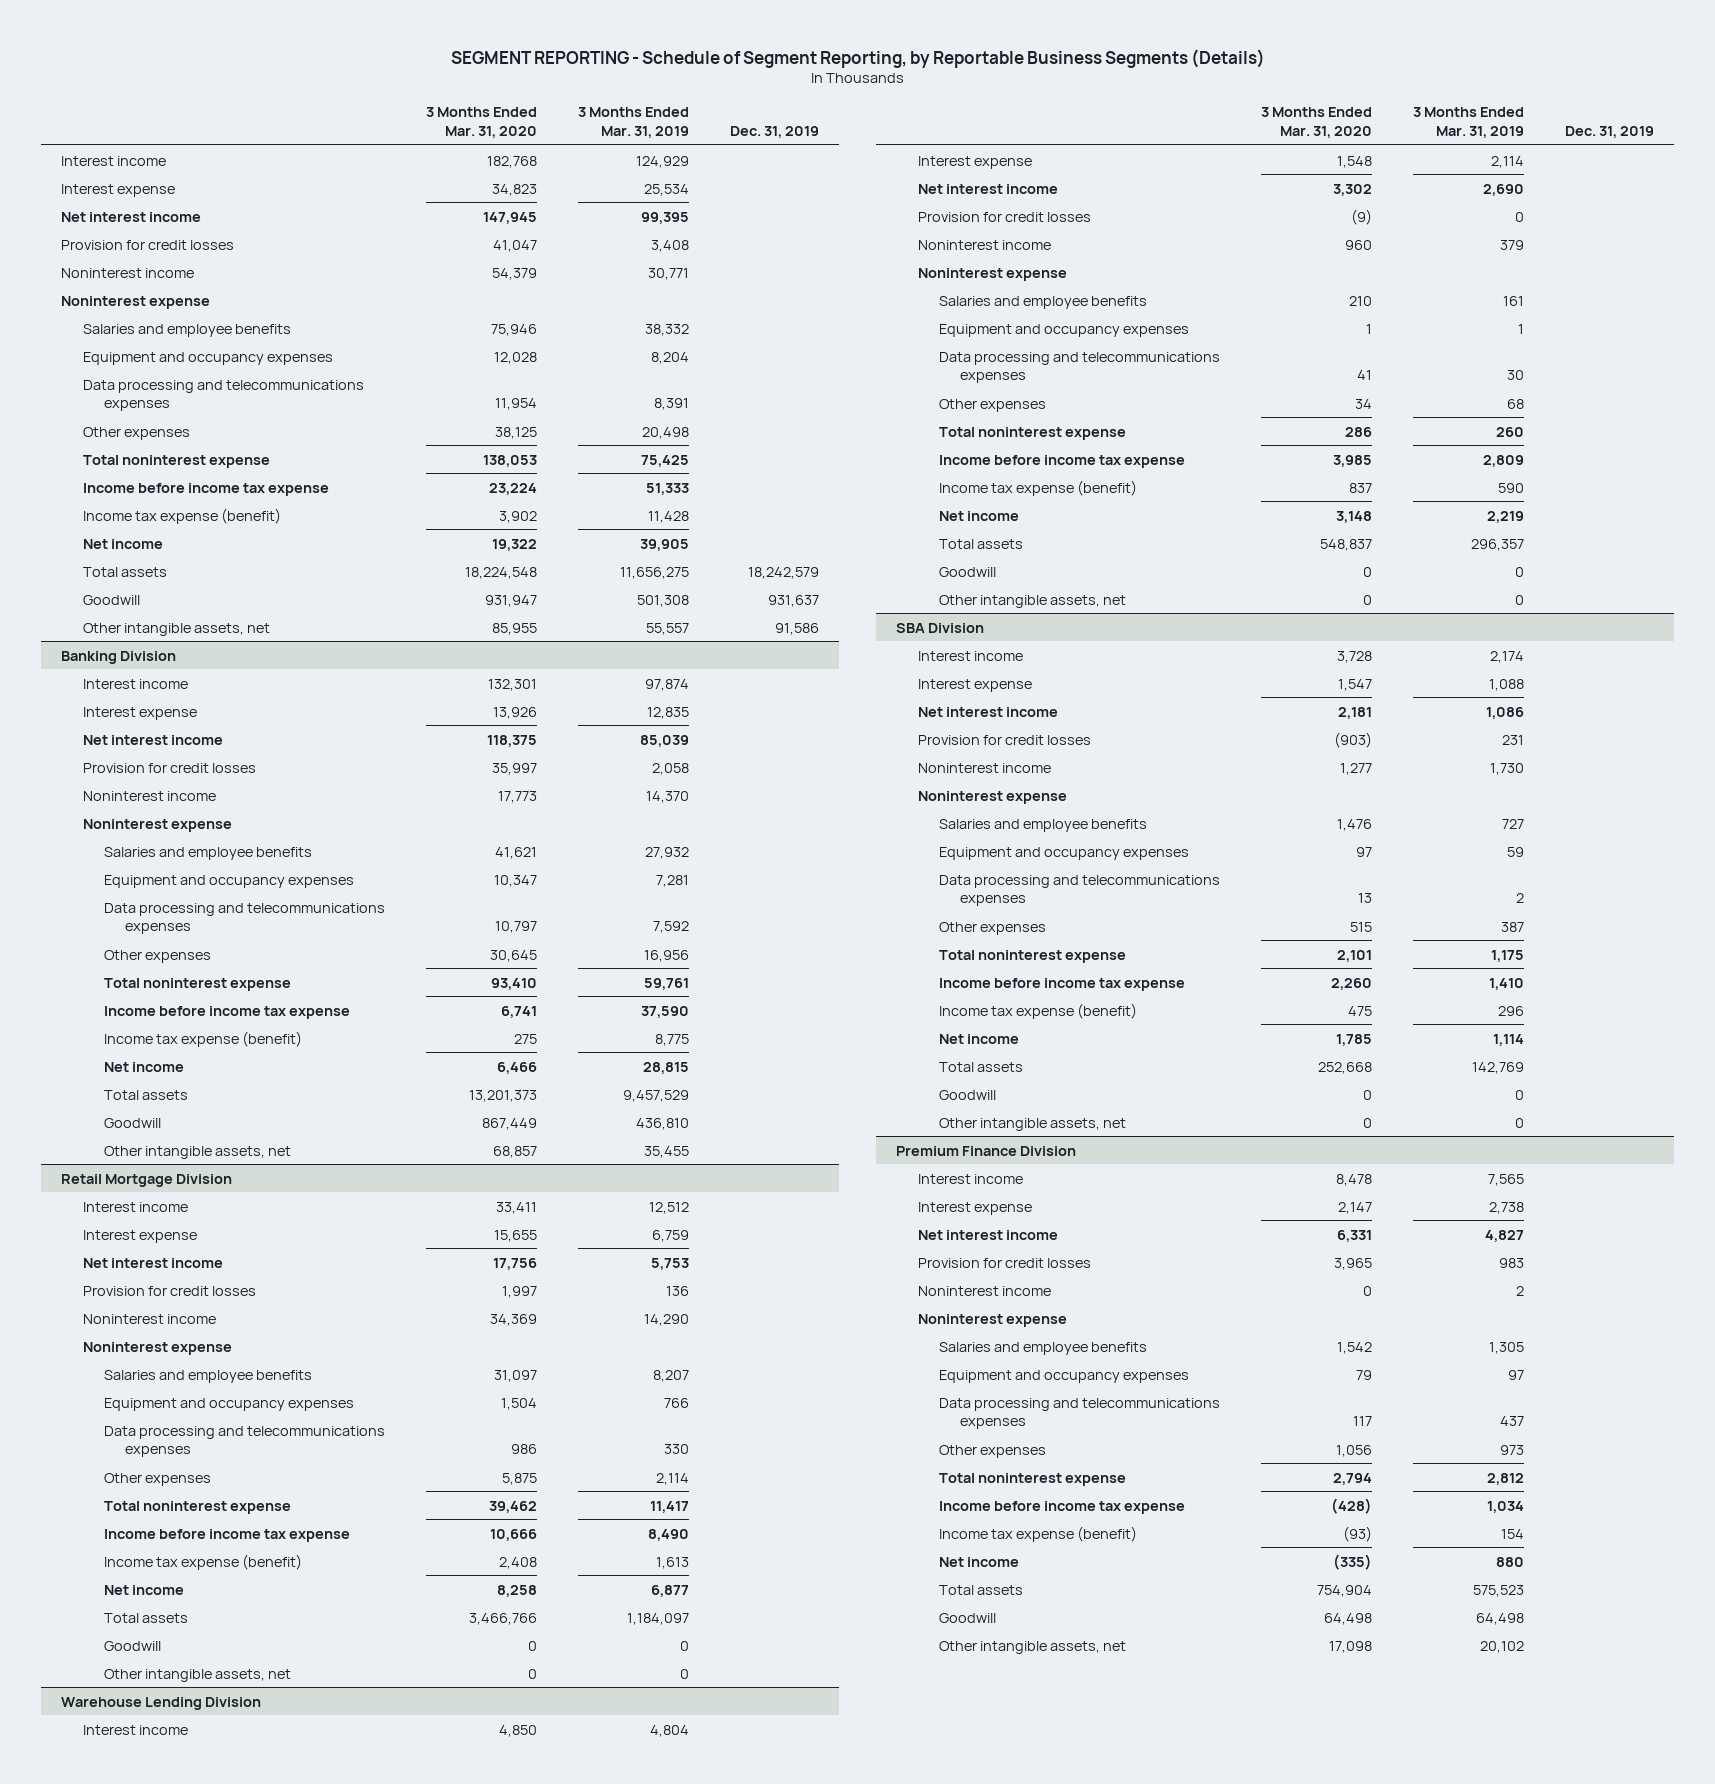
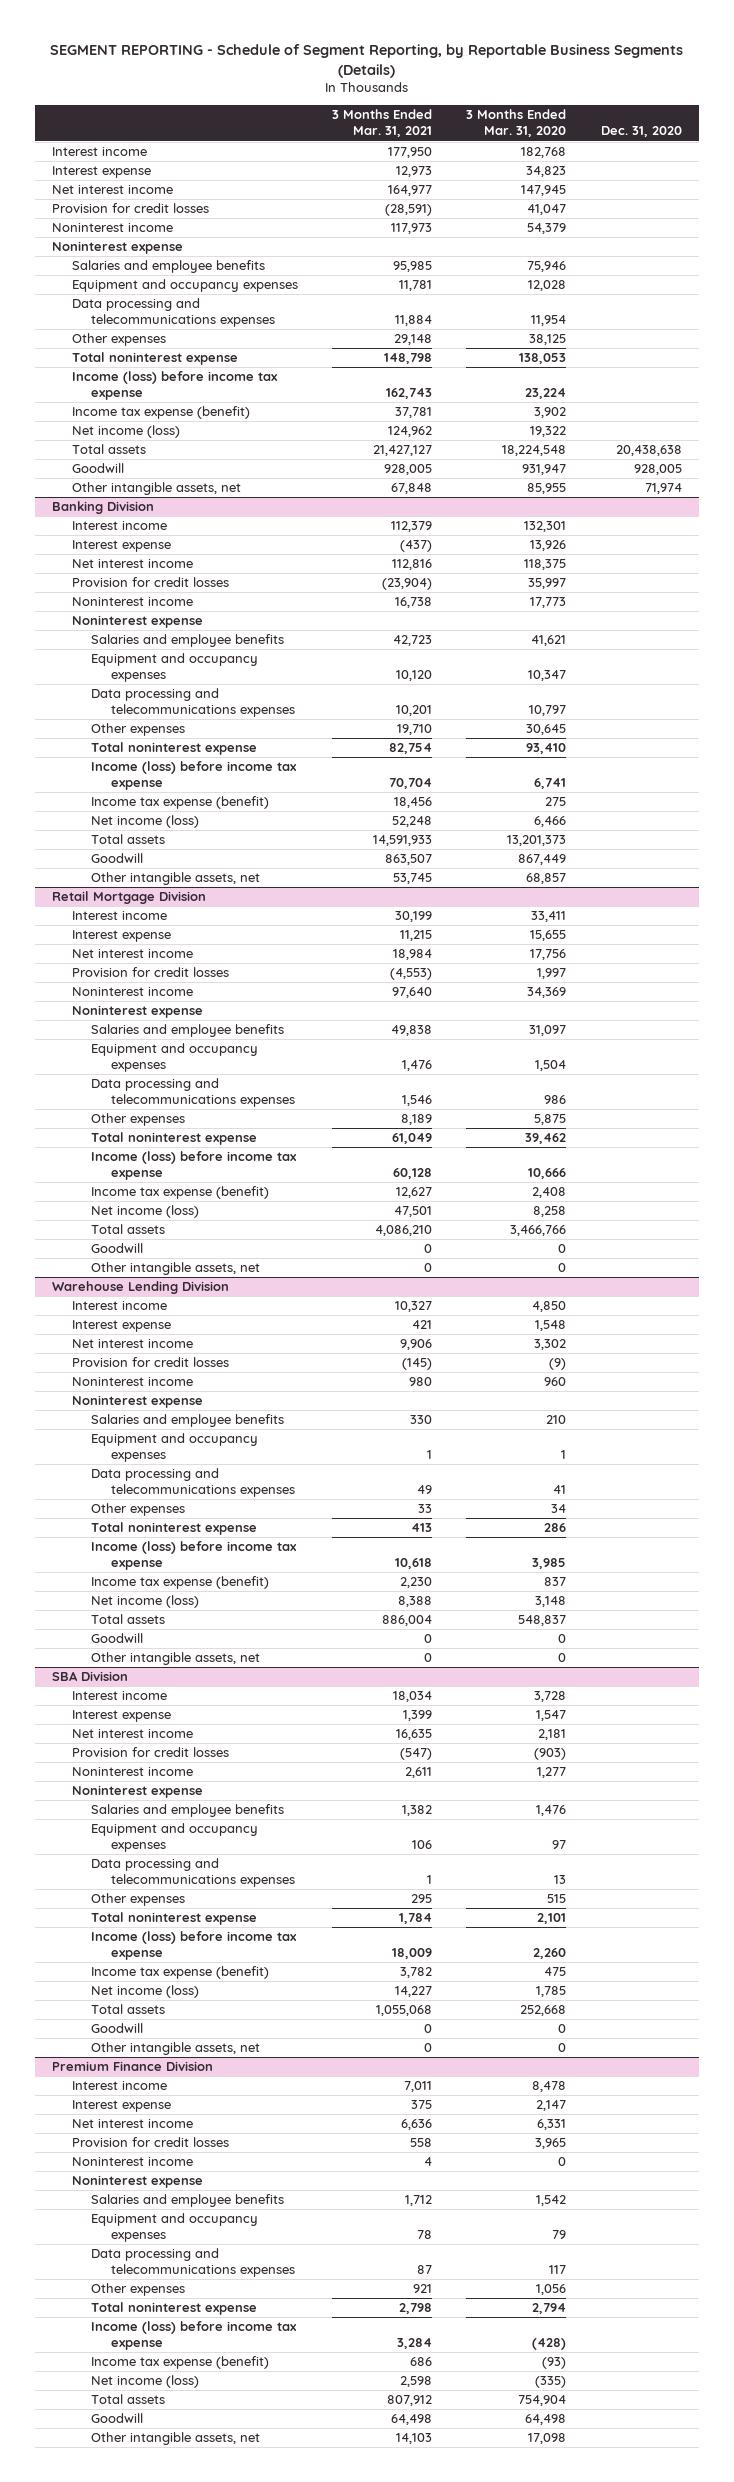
[577,107,689,139] 3 Months Ended Mar. 31, 2019 -> none
[729,126,819,139] Dec. 31, 2019 -> none
none -> [332,109,433,138] 3 Months Ended Mar. 31, 2021
none -> [600,126,682,138] Dec. 31, 2020
[82,482,329,496] Income before income tax expense -> [71,371,278,401] Income (loss) before income tax expense
[82,538,163,549] Net income -> [71,425,180,439] Net income (loss)
[103,1005,350,1019] Income before income tax expense -> [91,761,298,791] Income (loss) before income tax expense
[103,1061,184,1072] Net income -> [91,815,200,829] Net income (loss)
[103,1528,350,1542] Income before income tax expense -> [91,1151,298,1181] Income (loss) before income tax expense
[103,1584,184,1595] Net income -> [91,1205,200,1219] Net income (loss)
[938,454,1185,468] Income before income tax expense -> [91,1541,298,1571] Income (loss) before income tax expense
[938,510,1019,521] Net income -> [91,1595,200,1609] Net income (loss)
[938,977,1185,991] Income before income tax expense -> [91,1931,298,1961] Income (loss) before income tax expense
[938,1033,1019,1044] Net income -> [91,1985,200,1999] Net income (loss)
[938,1500,1185,1514] Income before income tax expense -> [91,2321,298,2351] Income (loss) before income tax expense
[938,1556,1019,1567] Net income -> [91,2375,200,2389] Net income (loss)

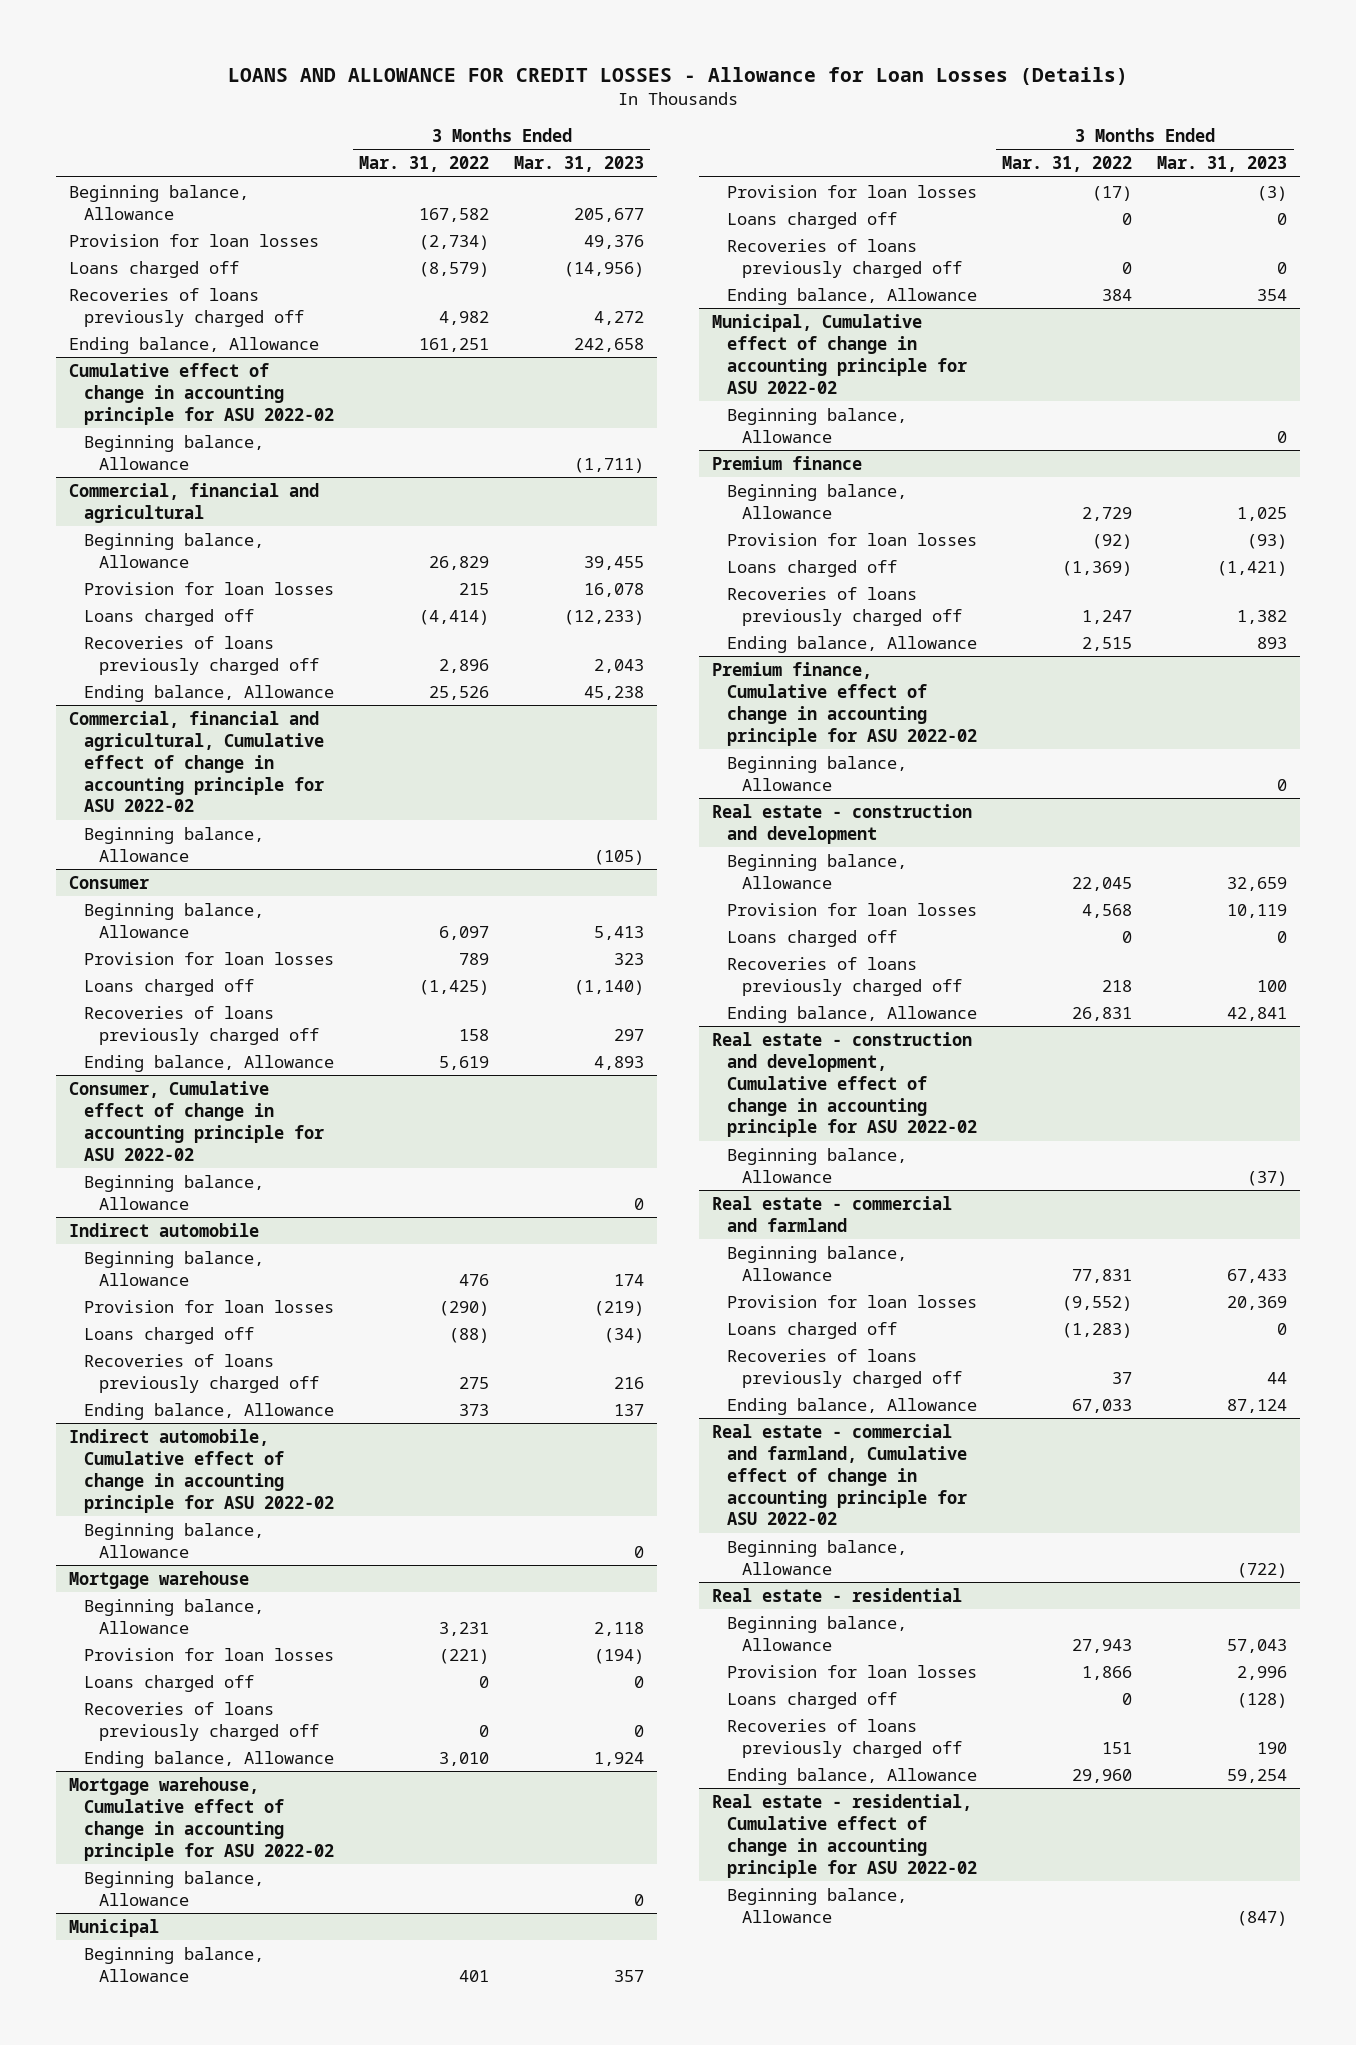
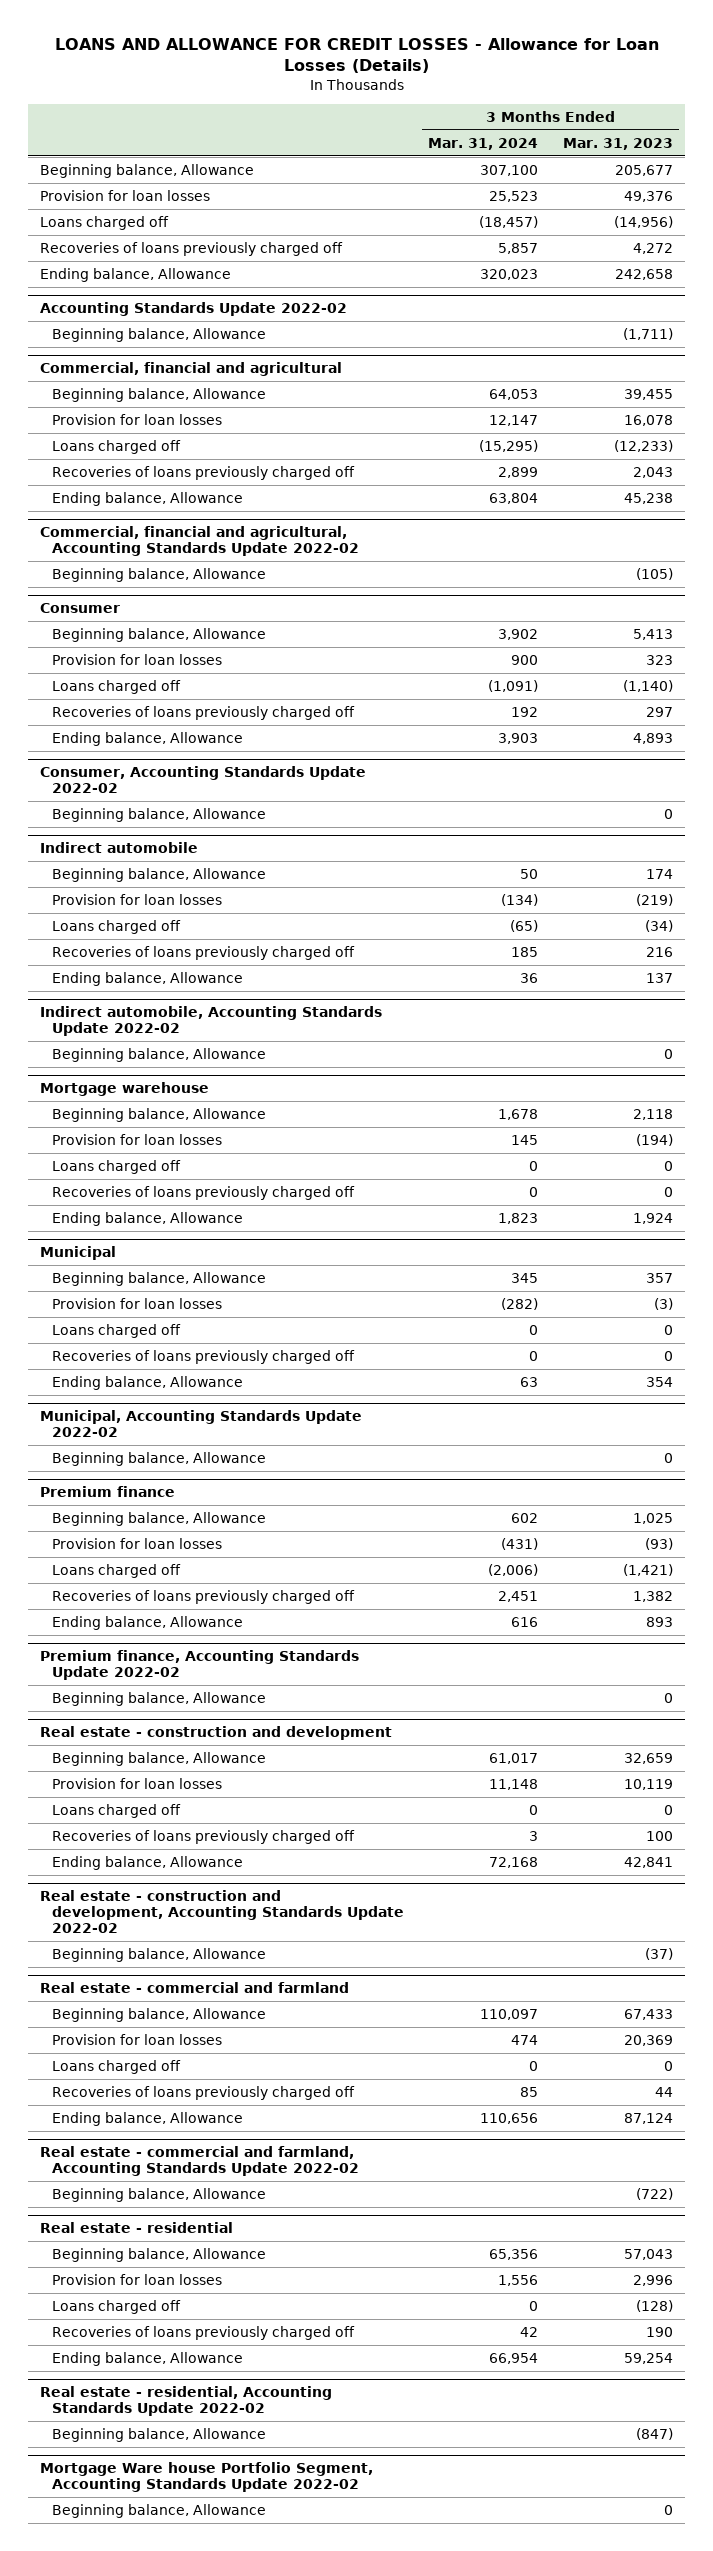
[359,156,490,173] Mar. 31, 2022 -> none
none -> [428,137,539,150] Mar. 31, 2024
[68,362,334,425] Cumulative effect of change in accounting principle for ASU 2022-02 -> none
none -> [40,302,348,317] Accounting Standards Update 2022-02
[68,710,324,813] Commercial, financial and agricultural, Cumulative effect of change in accounting principle for ASU 2022-02 -> none
none -> [40,526,359,557] Commercial, financial and agricultural, Accounting Standards Update 2022-02
[68,1080,324,1161] Consumer, Cumulative effect of change in accounting principle for ASU 2022-02 -> none
none -> [40,766,367,794] Consumer, Accounting Standards Update 2022-02
[68,1428,334,1513] Indirect automobile, Cumulative effect of change in accounting principle for ASU 2022-02 -> none
none -> [40,1006,383,1037] Indirect automobile, Accounting Standards Update 2022-02
[68,1776,334,1861] Mortgage warehouse, Cumulative effect of change in accounting principle for ASU 2022-02 -> none
[83,1870,264,1906] Beginning balance, Allowance -> none
[711,313,968,394] Municipal, Cumulative effect of change in accounting principle for ASU 2022-02 -> none
none -> [40,1410,363,1438] Municipal, Accounting Standards Update 2022-02
[711,661,978,746] Premium finance, Cumulative effect of change in accounting principle for ASU 2022-02 -> none
none -> [40,1650,360,1681] Premium finance, Accounting Standards Update 2022-02
[711,1031,978,1138] Real estate - construction and development, Cumulative effect of change in accounting principle for ASU 2022-02 -> none
none -> [40,1890,404,1934] Real estate - construction and development, Accounting Standards Update 2022-02
[711,1423,968,1526] Real estate - commercial and farmland, Cumulative effect of change in accounting principle for ASU 2022-02 -> none
none -> [40,2146,359,2177] Real estate - commercial and farmland, Accounting Standards Update 2022-02
[711,1793,978,1878] Real estate - residential, Cumulative effect of change in accounting principle for ASU 2022-02 -> none
none -> [40,2386,333,2417] Real estate - residential, Accounting Standards Update 2022-02
none -> [40,2462,374,2493] Mortgage Ware house Portfolio Segment, Accounting Standards Update 2022-02
none -> [51,2504,266,2519] Beginning balance, Allowance

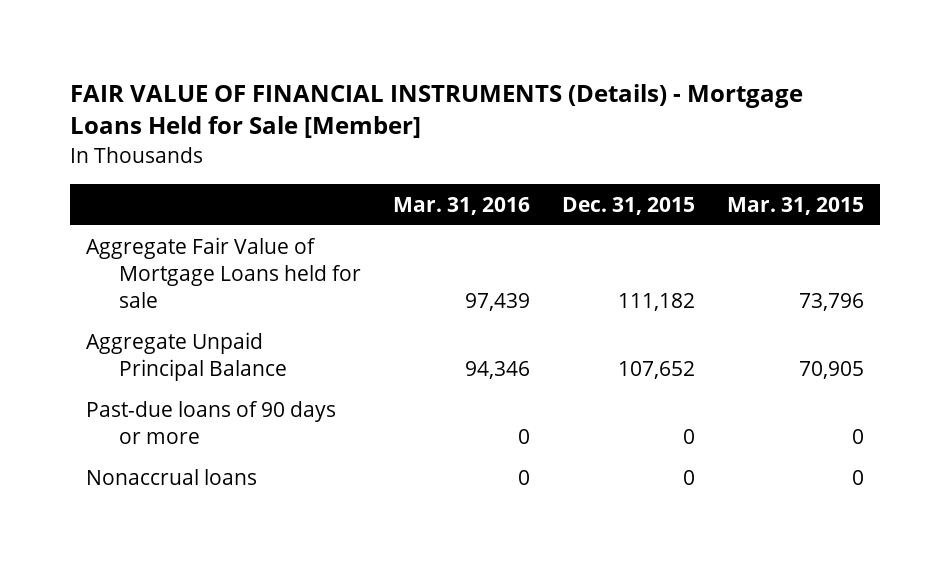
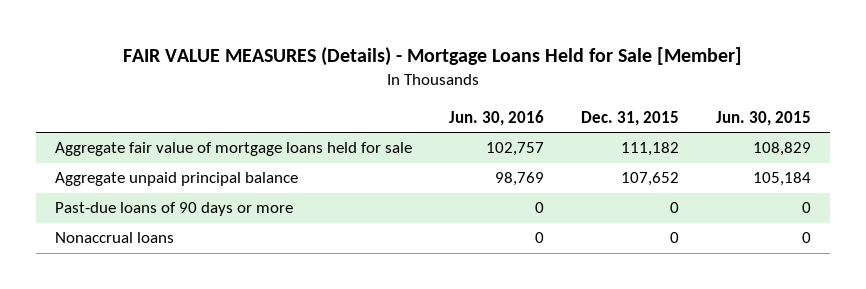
[69,84,803,139] FAIR VALUE OF FINANCIAL INSTRUMENTS (Details) - Mortgage Loans Held for Sale [Member] -> [122,47,742,67] FAIR VALUE MEASURES (Details) - Mortgage Loans Held for Sale [Member]
[392,196,530,215] Mar. 31, 2016 -> none
[727,196,865,215] Mar. 31, 2015 -> none
none -> [448,109,544,126] Jun. 30, 2016
none -> [716,110,812,126] Jun. 30, 2015
[85,237,361,308] Aggregate Fair Value of Mortgage Loans held for sale -> [54,142,412,157] Aggregate fair value of mortgage loans held for sale
[85,332,287,381] Aggregate Unpaid Principal Balance -> [54,172,298,187] Aggregate unpaid principal balance

